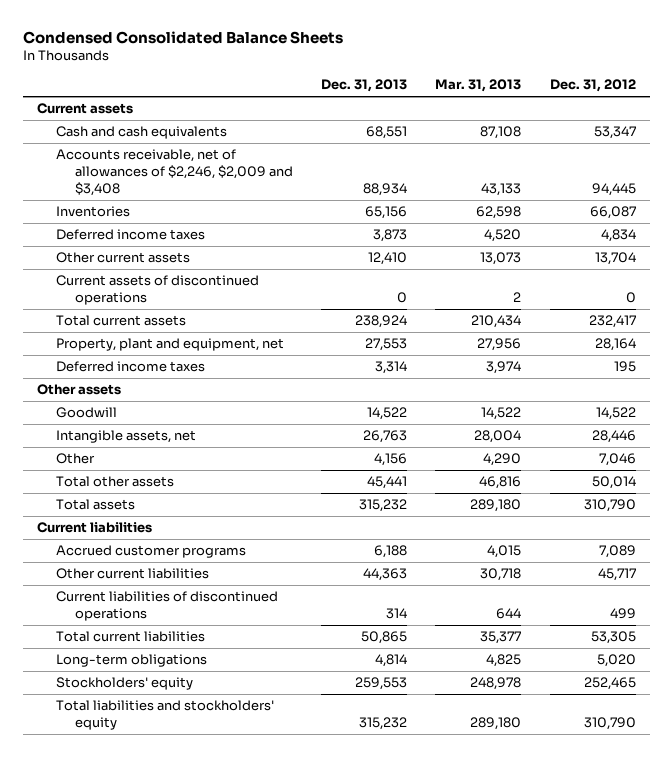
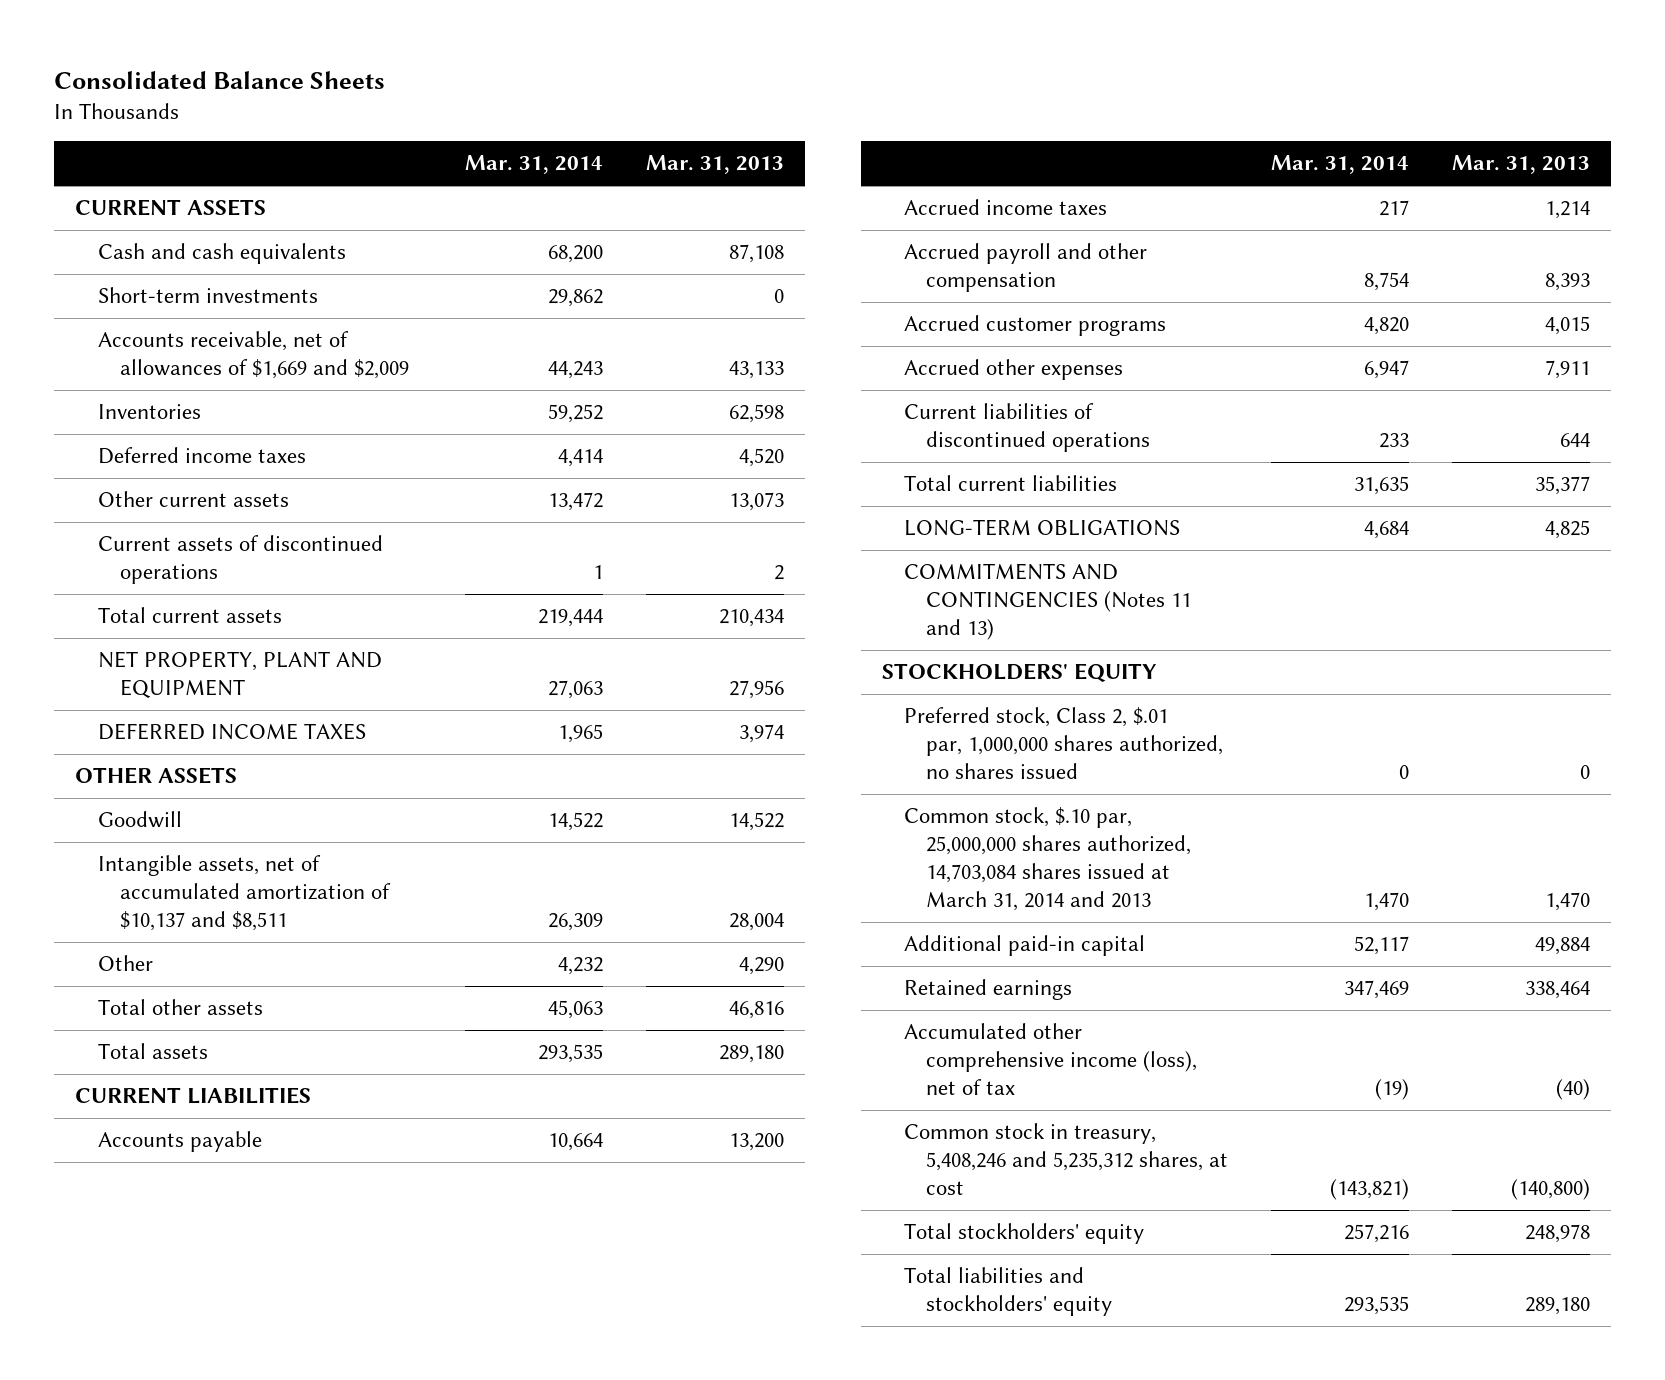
[22,30,343,44] Condensed Consolidated Balance Sheets -> [54,70,386,89] Consolidated Balance Sheets
[321,79,408,93] Dec. 31, 2013 -> none
[549,79,636,93] Dec. 31, 2012 -> none
none -> [464,155,603,175] Mar. 31, 2014
[36,103,133,115] Current assets -> [75,199,267,217] CURRENT ASSETS
none -> [97,287,318,304] Short-term investments
[55,149,293,196] Accounts receivable, net of allowances of $2,246, $2,009 and $3,408 -> [97,331,409,380] Accounts receivable, net of allowances of $1,669 and $2,009
[55,338,284,352] Property, plant and equipment, net -> [97,651,382,699] NET PROPERTY, PLANT AND EQUIPMENT
[55,361,205,373] Deferred income taxes -> [97,723,366,741] DEFERRED INCOME TAXES
[36,384,121,396] Other assets -> [75,767,238,785] OTHER ASSETS
[55,430,196,444] Intangible assets, net -> [97,855,391,932] Intangible assets, net of accumulated amortization of $10,137 and $8,511
[36,522,152,534] Current liabilities -> [75,1087,312,1105] CURRENT LIABILITIES
none -> [97,1131,262,1153] Accounts payable
none -> [904,199,1108,216] Accrued income taxes
none -> [904,243,1148,293] Accrued payroll and other compensation
[55,568,209,580] Other current liabilities -> none
none -> [904,359,1124,381] Accrued other expenses
[55,654,207,668] Long-term obligations -> [904,519,1181,537] LONG-TERM OBLIGATIONS
none -> [904,563,1192,641] COMMITMENTS AND CONTINGENCIES (Notes 11 and 13)
none -> [881,663,1157,684] STOCKHOLDERS' EQUITY
none -> [904,707,1224,780] Preferred stock, Class 2, $.01 par, 1,000,000 shares authorized, no shares issued
none -> [904,807,1192,912] Common stock, $.10 par, 25,000,000 shares authorized, 14,703,084 shares issued at March 31, 2014 and 2013
none -> [904,935,1146,957] Additional paid-in capital
none -> [904,979,1073,1001] Retained earnings
none -> [904,1023,1198,1096] Accumulated other comprehensive income (loss), net of tax
none -> [904,1123,1229,1196] Common stock in treasury, 5,408,246 and 5,235,312 shares, at cost
[55,677,193,691] Stockholders' equity -> [904,1223,1145,1245] Total stockholders' equity

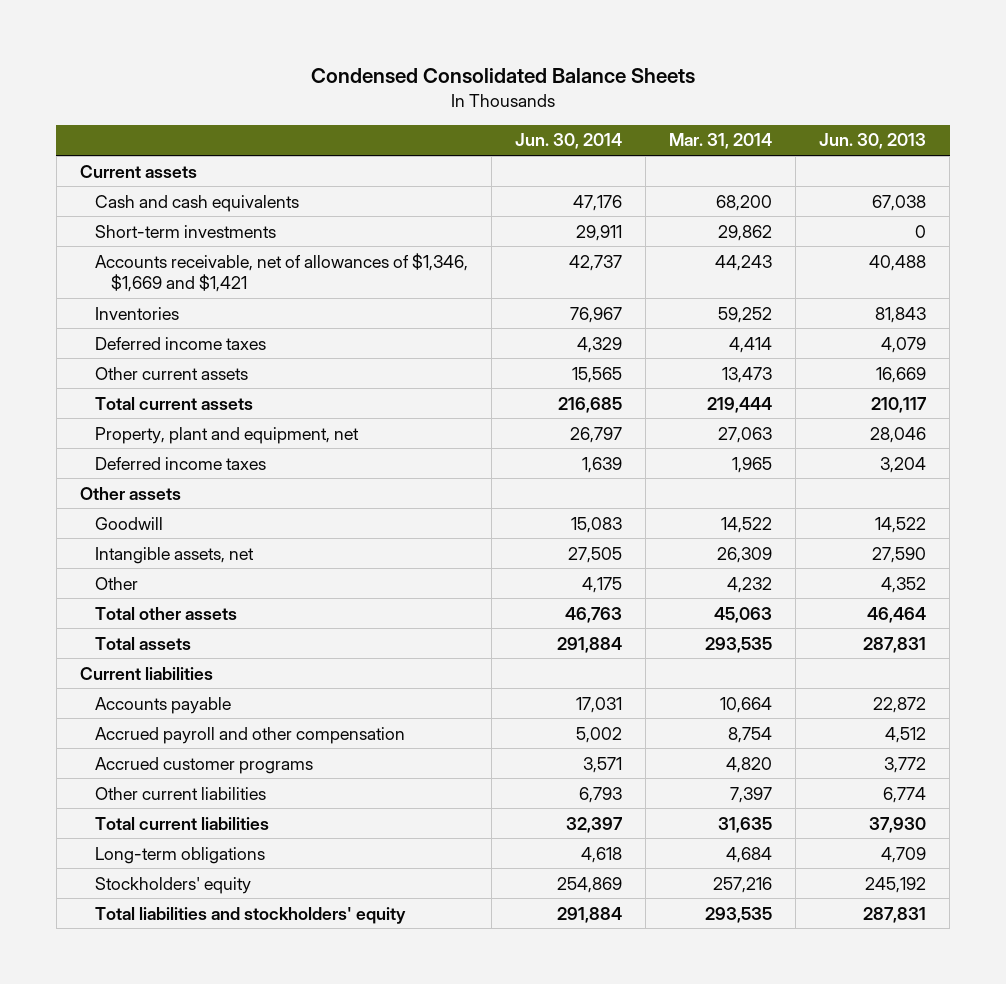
[54,70,386,89] Consolidated Balance Sheets -> [310,68,695,84] Condensed Consolidated Balance Sheets
[645,155,784,175] Mar. 31, 2013 -> none
none -> [515,133,623,150] Jun. 30, 2014
none -> [819,133,927,150] Jun. 30, 2013
[75,199,267,217] CURRENT ASSETS -> [79,164,197,178] Current assets
[97,331,409,380] Accounts receivable, net of allowances of $1,669 and $2,009 -> [95,252,469,293] Accounts receivable, net of allowances of $1,346, $1,669 and $1,421
[97,535,383,585] Current assets of discontinued operations -> none
[547,492,603,512] 13,472 -> [722,366,773,383] 13,473
[97,651,382,699] NET PROPERTY, PLANT AND EQUIPMENT -> [95,426,360,444] Property, plant and equipment, net
[97,723,366,741] DEFERRED INCOME TAXES -> [95,456,267,470] Deferred income taxes
[75,767,238,785] OTHER ASSETS -> [79,486,181,500] Other assets
[97,855,391,932] Intangible assets, net of accumulated amortization of $10,137 and $8,511 -> [95,546,255,564] Intangible assets, net
[75,1087,312,1105] CURRENT LIABILITIES -> [79,666,213,680] Current liabilities
[904,199,1108,216] Accrued income taxes -> none
[904,359,1124,381] Accrued other expenses -> none
[904,403,1151,453] Current liabilities of discontinued operations -> none
none -> [95,786,267,800] Other current liabilities
[904,563,1192,641] COMMITMENTS AND CONTINGENCIES (Notes 11 and 13) -> none
[881,663,1157,684] STOCKHOLDERS' EQUITY -> none
[904,707,1224,780] Preferred stock, Class 2, $.01 par, 1,000,000 shares authorized, no shares issued -> none
[904,807,1192,912] Common stock, $.10 par, 25,000,000 shares authorized, 14,703,084 shares issued at March 31, 2014 and 2013 -> none
[904,935,1146,957] Additional paid-in capital -> none
[904,979,1073,1001] Retained earnings -> none
[904,1023,1198,1096] Accumulated other comprehensive income (loss), net of tax -> none
[904,1123,1229,1196] Common stock in treasury, 5,408,246 and 5,235,312 shares, at cost -> none
[904,519,1181,537] LONG-TERM OBLIGATIONS -> [95,846,266,864] Long-term obligations
[904,1223,1145,1245] Total stockholders' equity -> [95,876,252,894] Stockholders' equity

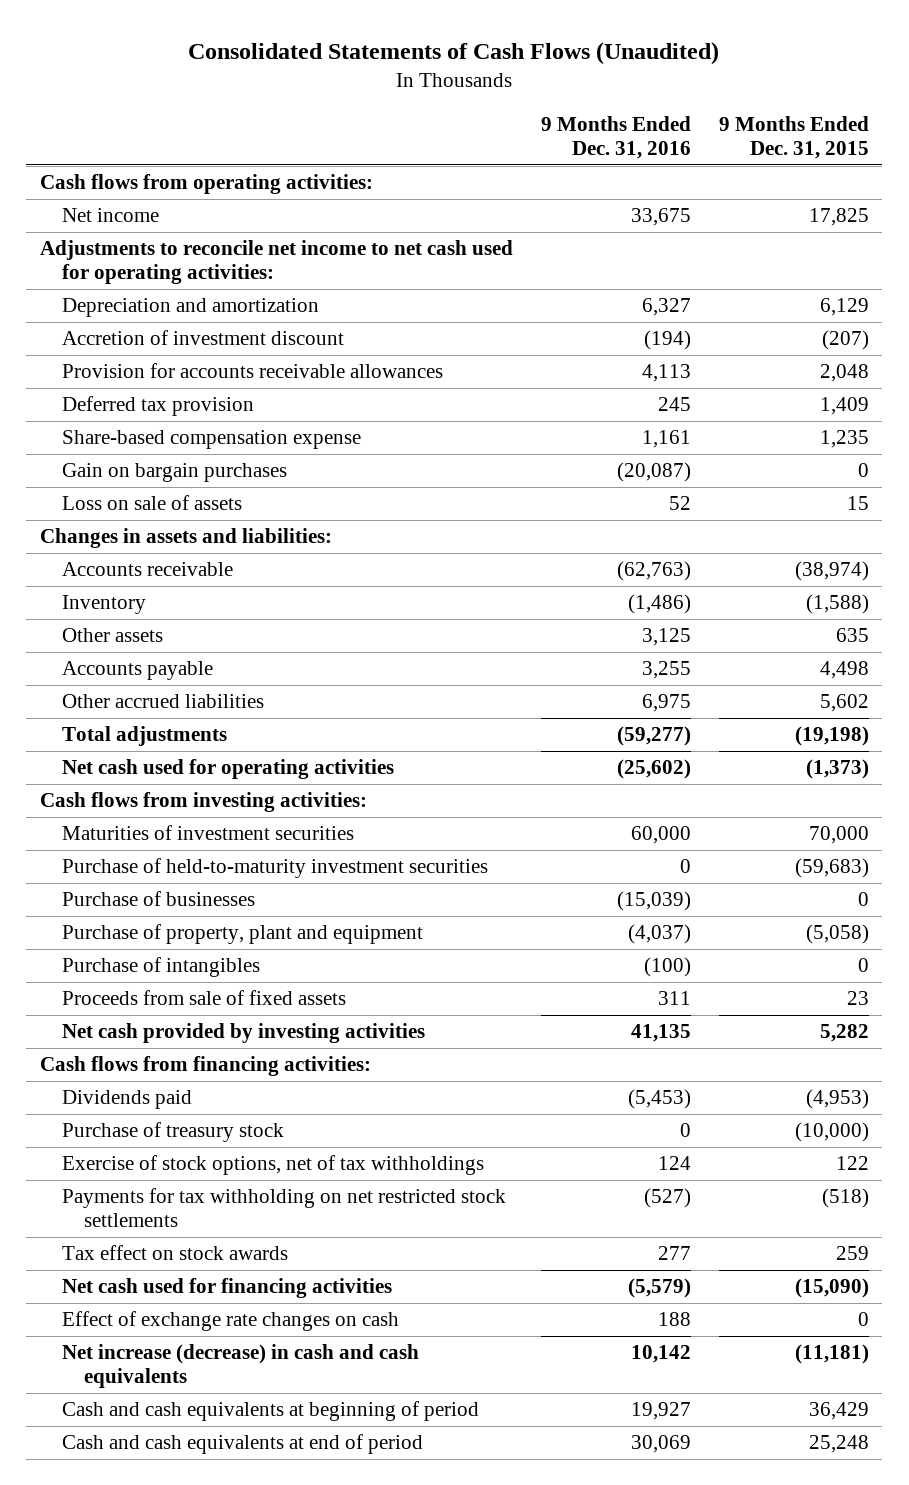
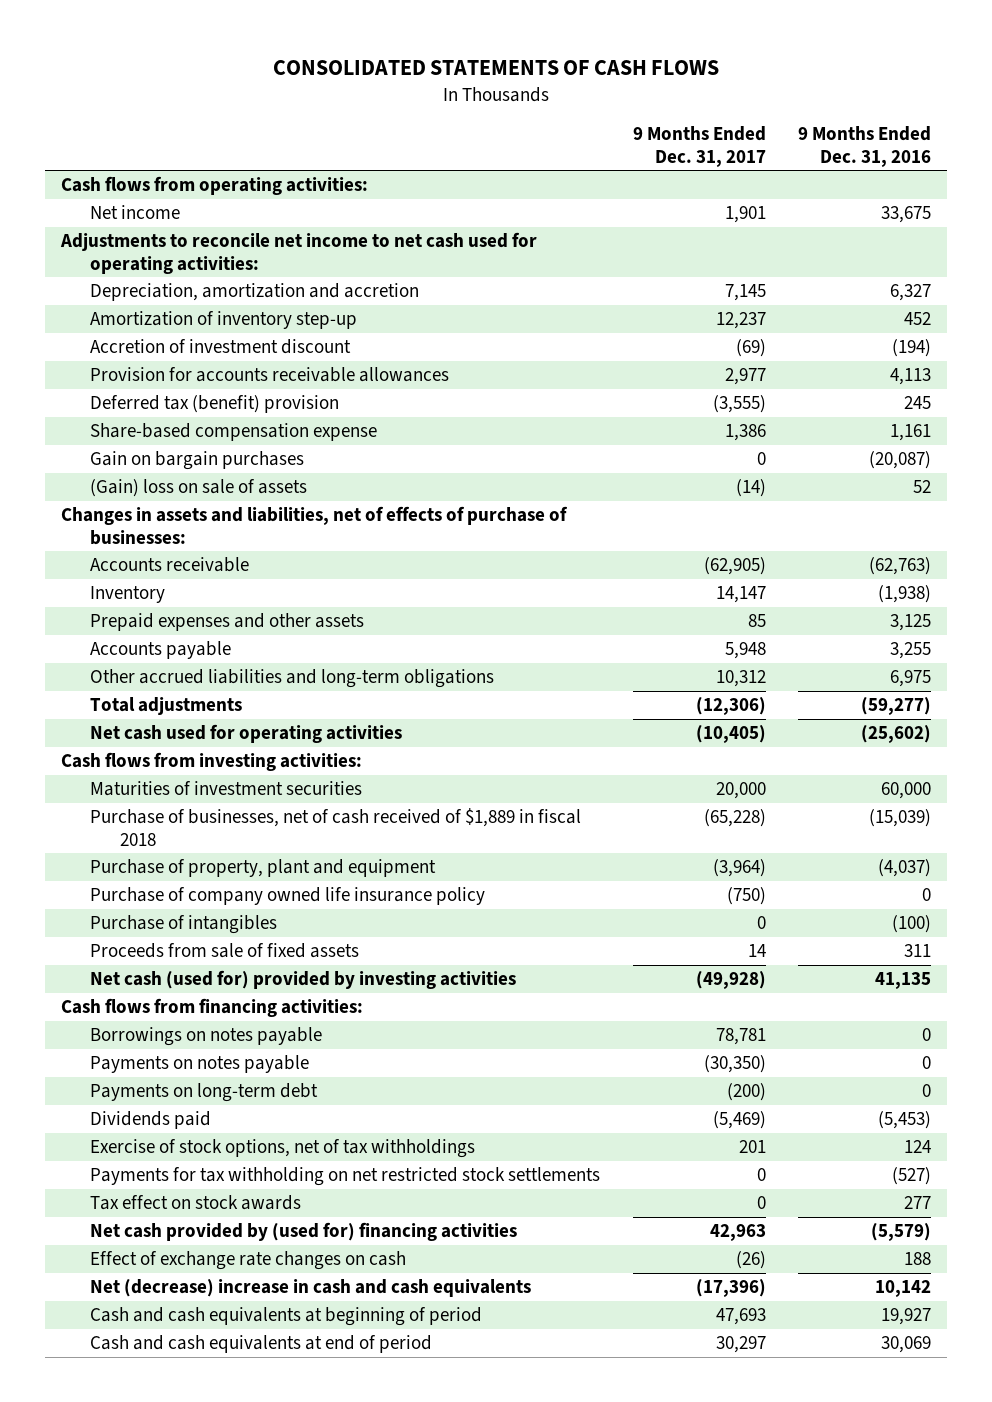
[188,41,720,65] Consolidated Statements of Cash Flows (Unaudited) -> [272,59,719,75] CONSOLIDATED STATEMENTS OF CASH FLOWS
[718,115,869,160] 9 Months Ended Dec. 31, 2015 -> none
none -> [632,125,766,167] 9 Months Ended Dec. 31, 2017
[61,298,319,318] Depreciation and amortization -> [90,283,420,302] Depreciation, amortization and accretion
none -> [90,311,358,330] Amortization of inventory step-up
[61,396,254,417] Deferred tax provision -> [90,395,340,414] Deferred tax (benefit) provision
[61,495,242,511] Loss on sale of assets -> [90,479,308,498] (Gain) loss on sale of assets
[40,528,333,549] Changes in assets and liabilities: -> [60,506,568,545] Changes in assets and liabilities, net of effects of purchase of businesses:
[627,594,691,615] (1,486) -> [877,585,931,604] (1,938)
[61,628,163,643] Other assets -> [90,613,365,632] Prepaid expenses and other assets
[61,694,264,709] Other accrued liabilities -> [90,669,495,689] Other accrued liabilities and long-term obligations
[61,858,488,879] Purchase of held-to-maturity investment securities -> none
[61,891,255,907] Purchase of businesses -> [90,808,582,846] Purchase of businesses, net of cash received of $1,889 in fiscal 2018
none -> [90,887,486,906] Purchase of company owned life insurance policy
[61,1023,425,1044] Net cash provided by investing activities -> [90,970,517,990] Net cash (used for) provided by investing activities
none -> [90,1027,323,1047] Borrowings on notes payable
none -> [90,1055,310,1074] Payments on notes payable
none -> [90,1083,319,1103] Payments on long-term debt
[61,1122,284,1143] Purchase of treasury stock -> none
[61,1278,392,1299] Net cash used for financing activities -> [90,1222,518,1242] Net cash provided by (used for) financing activities
[61,1344,419,1389] Net increase (decrease) in cash and cash equivalents -> [90,1279,532,1298] Net (decrease) increase in cash and cash equivalents

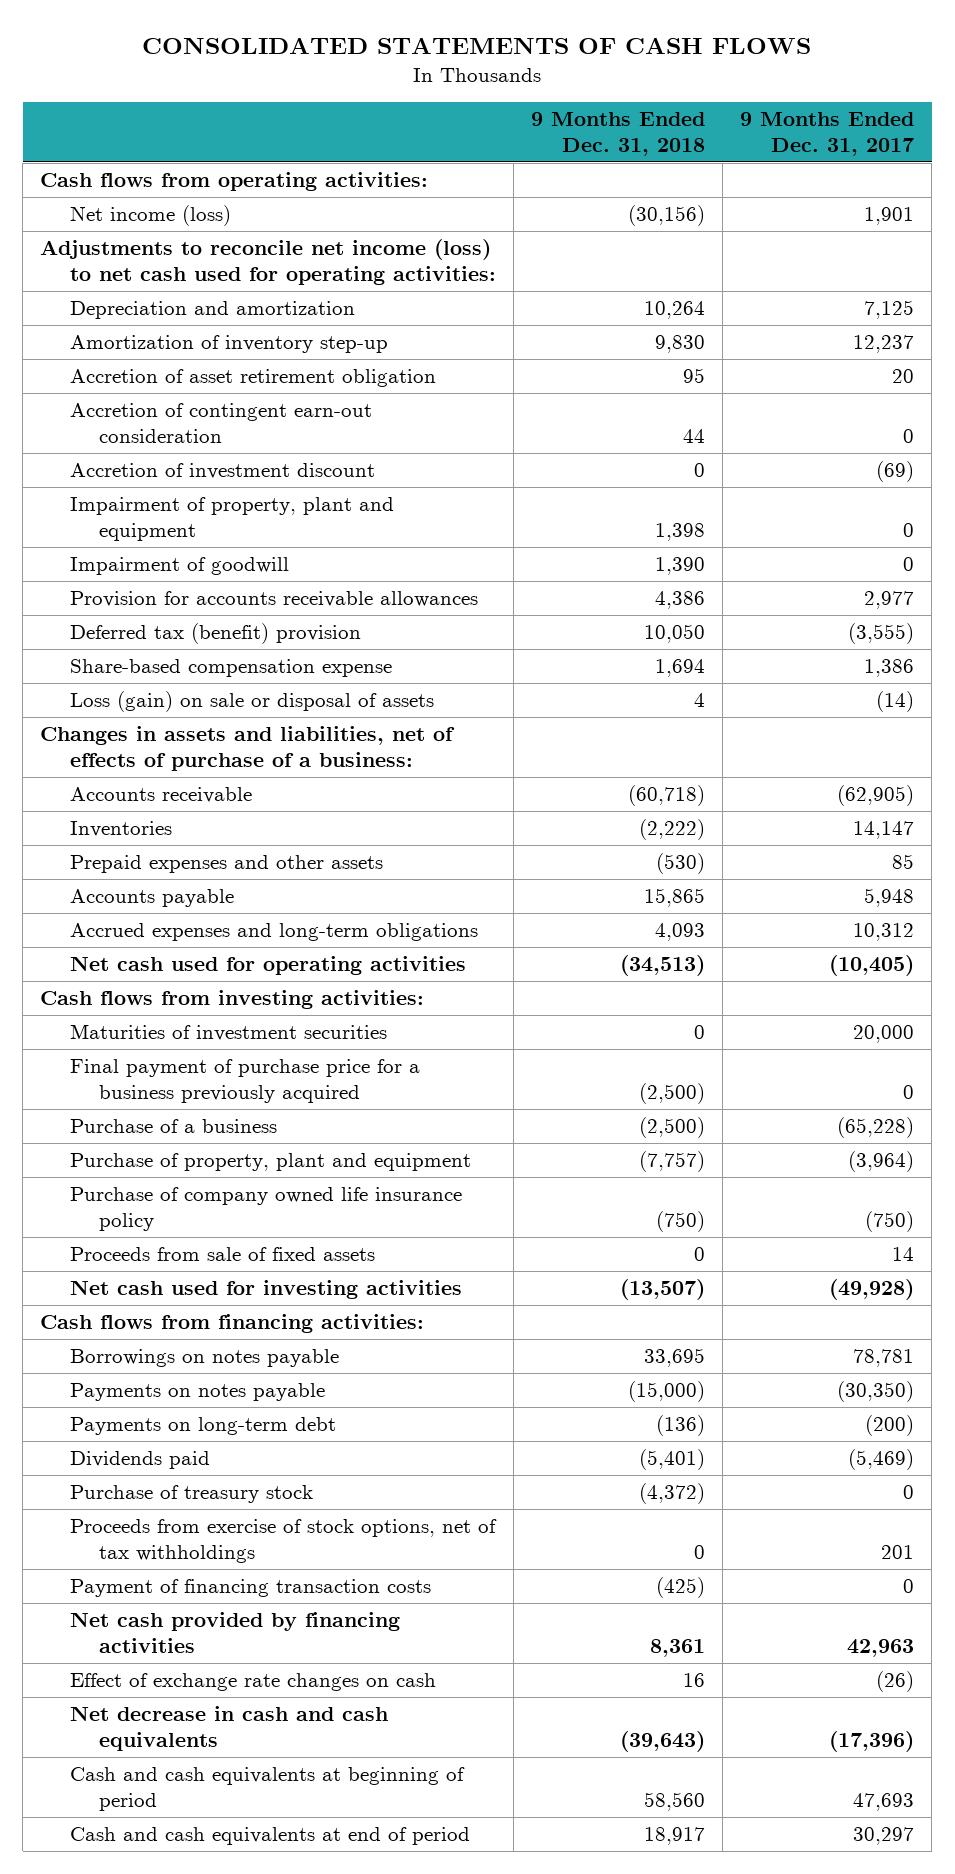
[797,125,931,167] 9 Months Ended Dec. 31, 2016 -> none
none -> [530,111,705,156] 9 Months Ended Dec. 31, 2018
[90,205,181,220] Net income -> [69,204,231,226] Net income (loss)
[59,232,537,274] Adjustments to reconcile net income to net cash used for operating activities: -> [40,238,496,285] Adjustments to reconcile net income (loss) to net cash used for operating activities:
[90,283,420,302] Depreciation, amortization and accretion -> [69,300,355,319] Depreciation and amortization
[724,284,766,302] 7,145 -> [864,299,915,319] 7,125
none -> [69,368,436,387] Accretion of asset retirement obligation
none -> [69,402,372,443] Accretion of contingent earn-out consideration
none -> [69,496,394,541] Impairment of property, plant and equipment
none -> [69,556,289,575] Impairment of goodwill
[90,451,305,471] Gain on bargain purchases -> none
[90,479,308,498] (Gain) loss on sale of assets -> [69,690,434,712] Loss (gain) on sale or disposal of assets
[60,506,568,545] Changes in assets and liabilities, net of effects of purchase of businesses: -> [40,725,456,771] Changes in assets and liabilities, net of effects of purchase of a business:
[90,586,166,604] Inventory -> [69,820,172,837] Inventories
[90,697,243,716] Total adjustments -> none
[90,669,495,689] Other accrued liabilities and long-term obligations -> [69,922,478,941] Accrued expenses and long-term obligations
none -> [69,1058,420,1103] Final payment of purchase price for a business previously acquired
[90,808,582,846] Purchase of businesses, net of cash received of $1,889 in fiscal 2018 -> [69,1118,277,1133] Purchase of a business
[90,915,278,935] Purchase of intangibles -> none
[90,970,517,990] Net cash (used for) provided by investing activities -> [69,1279,462,1299] Net cash used for investing activities
[90,1167,601,1187] Payments for tax withholding on net restricted stock settlements -> none
[90,1195,302,1211] Tax effect on stock awards -> none
none -> [69,1484,313,1503] Purchase of treasury stock
[90,1139,476,1159] Exercise of stock options, net of tax withholdings -> [69,1518,497,1563] Proceeds from exercise of stock options, net of tax withholdings
none -> [69,1578,431,1597] Payment of financing transaction costs
[90,1222,518,1242] Net cash provided by (used for) financing activities -> [69,1611,400,1653] Net cash provided by financing activities
[90,1279,532,1298] Net (decrease) increase in cash and cash equivalents -> [69,1705,388,1751] Net decrease in cash and cash equivalents

